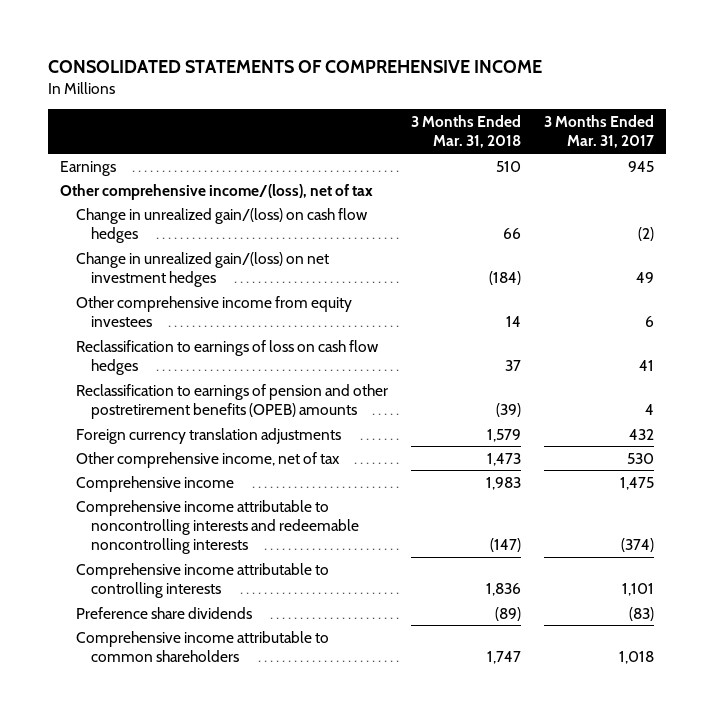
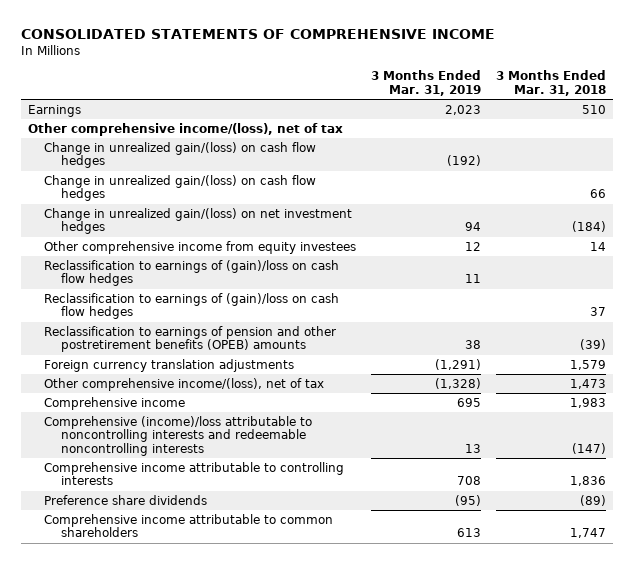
[544,115,655,149] 3 Months Ended Mar. 31, 2017 -> none
none -> [371,70,482,96] 3 Months Ended Mar. 31, 2019
none -> [44,141,317,169] Change in unrealized gain/(loss) on cash flow hedges
none -> [44,259,340,287] Reclassification to earnings of (gain)/loss on cash flow hedges
[75,339,379,376] Reclassification to earnings of loss on cash flow hedges -> [44,292,340,320] Reclassification to earnings of (gain)/loss on cash flow hedges
[75,451,340,468] Other comprehensive income, net of tax -> [44,377,325,391] Other comprehensive income/(loss), net of tax
[75,499,360,555] Comprehensive income attributable to noncontrolling interests and redeemable noncontrolling interests -> [44,415,313,456] Comprehensive (income)/loss attributable to noncontrolling interests and redeemable noncontrolling interests

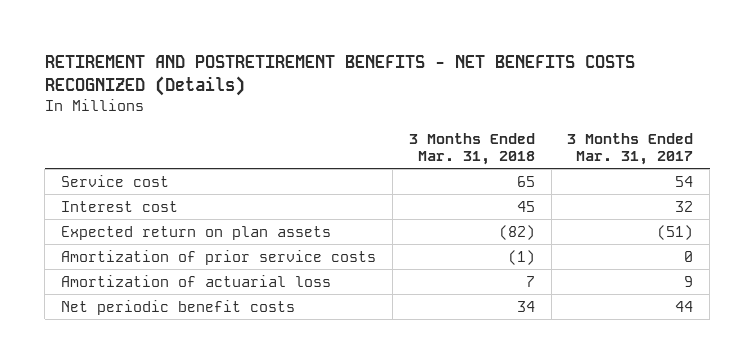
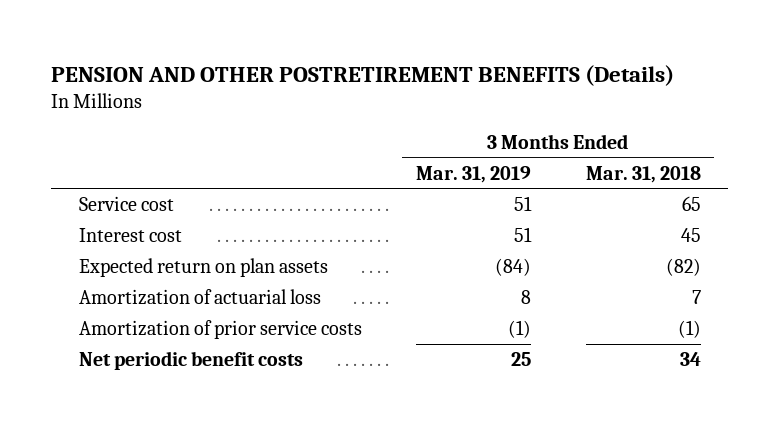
[44,54,635,97] RETIREMENT AND POSTRETIREMENT BENEFITS - NET BENEFITS COSTS RECOGNIZED (Details) -> [51,64,675,86] PENSION AND OTHER POSTRETIREMENT BENEFITS (Details)
[567,132,694,166] 3 Months Ended Mar. 31, 2017 -> none
none -> [416,165,532,183] Mar. 31, 2019
[61,249,377,265] Amortization of prior service costs -> [78,319,362,339] Amortization of prior service costs

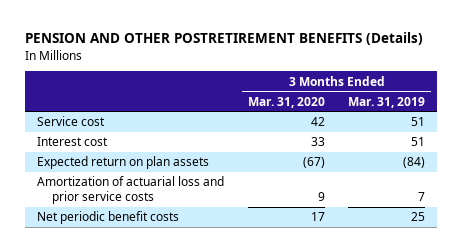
[585,165,701,183] Mar. 31, 2018 -> none
none -> [247,96,325,108] Mar. 31, 2020
[78,319,362,339] Amortization of prior service costs -> none
[78,288,321,305] Amortization of actuarial loss -> [36,176,224,204] Amortization of actuarial loss and prior service costs
[521,289,532,304] 8 -> [418,191,426,201] 7

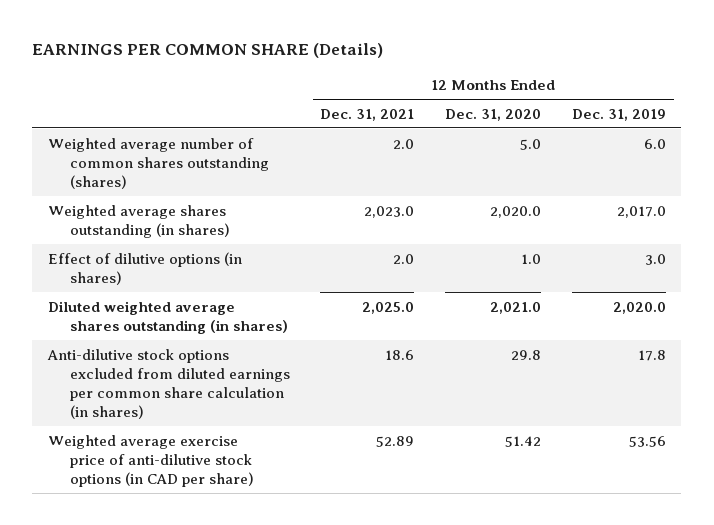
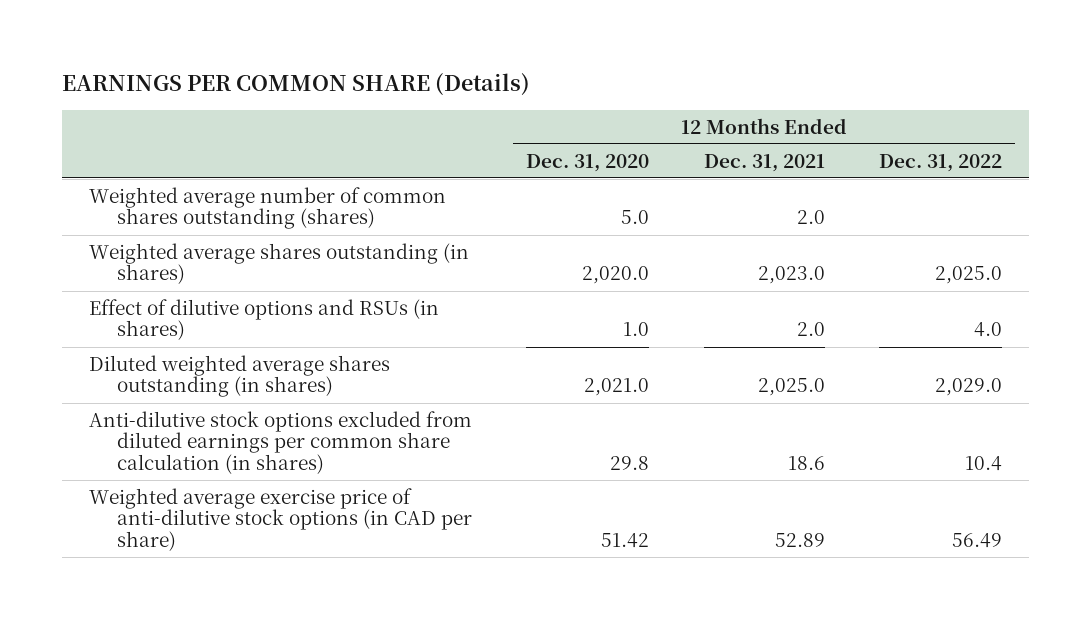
[571,108,666,121] Dec. 31, 2019 -> none
none -> [878,153,1002,172] Dec. 31, 2022
[47,251,242,285] Effect of dilutive options (in shares) -> [89,298,440,341] Effect of dilutive options and RSUs (in shares)

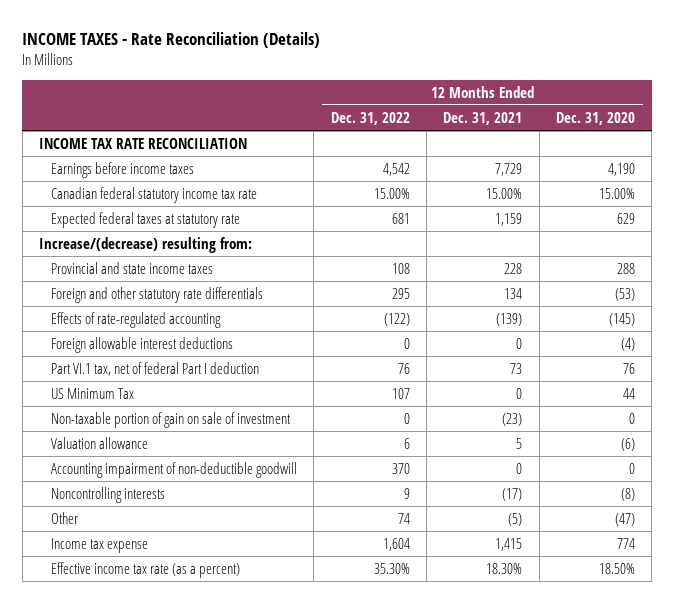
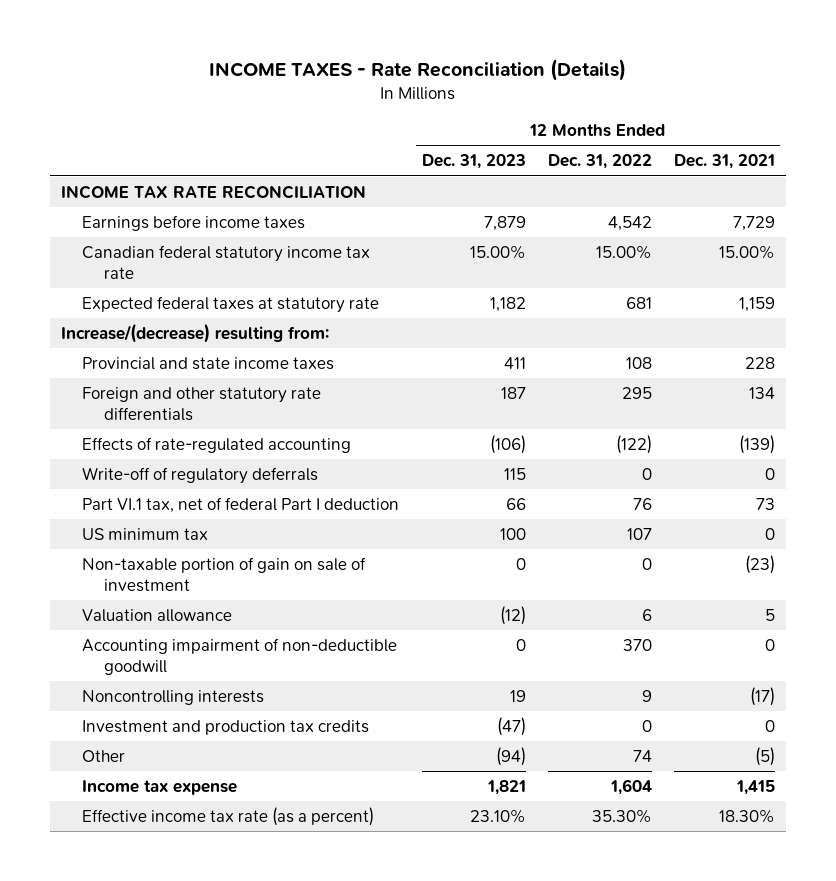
[555,111,635,125] Dec. 31, 2020 -> none
none -> [421,154,526,170] Dec. 31, 2023
[50,336,233,353] Foreign allowable interest deductions -> none
none -> [82,466,319,484] Write-off of regulatory deferrals
[50,387,134,399] US Minimum Tax -> [82,527,209,540] US minimum tax
none -> [82,719,370,735] Investment and production tax credits

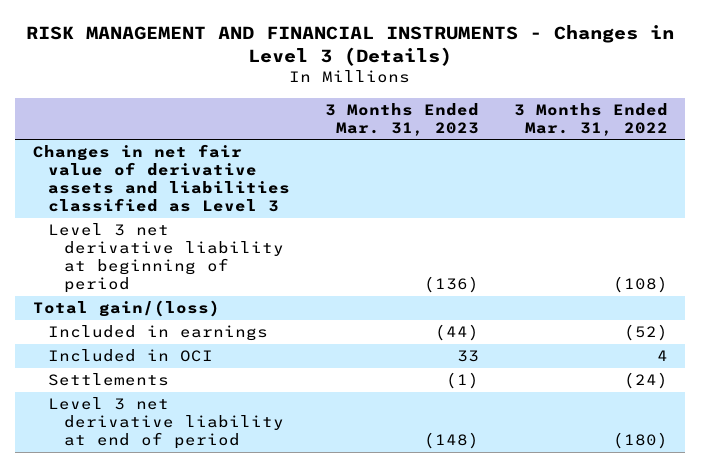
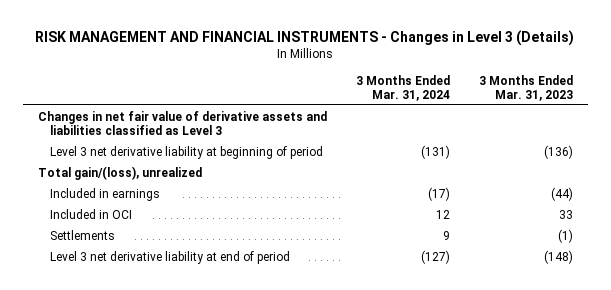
[514,102,669,136] 3 Months Ended Mar. 31, 2022 -> none
none -> [355,74,450,101] 3 Months Ended Mar. 31, 2024
[32,300,220,318] Total gain/(loss) -> [37,165,202,180] Total gain/(loss), unrealized

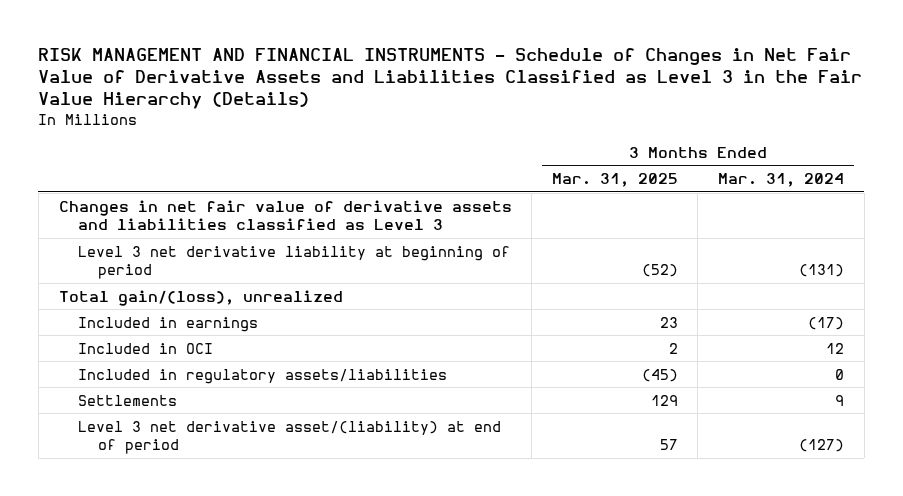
[35,29,575,46] RISK MANAGEMENT AND FINANCIAL INSTRUMENTS - Changes in Level 3 (Details) -> [38,47,863,110] RISK MANAGEMENT AND FINANCIAL INSTRUMENTS - Schedule of Changes in Net Fair Value of Derivative Assets and Liabilities Classified as Level 3 in the Fair Value Hierarchy (Details)
[479,74,574,101] 3 Months Ended Mar. 31, 2023 -> none
none -> [551,173,678,188] Mar. 31, 2025
none -> [78,368,448,384] Included in regulatory assets/liabilities
[49,250,290,264] Level 3 net derivative liability at end of period -> [78,420,502,454] Level 3 net derivative asset/(liability) at end of period

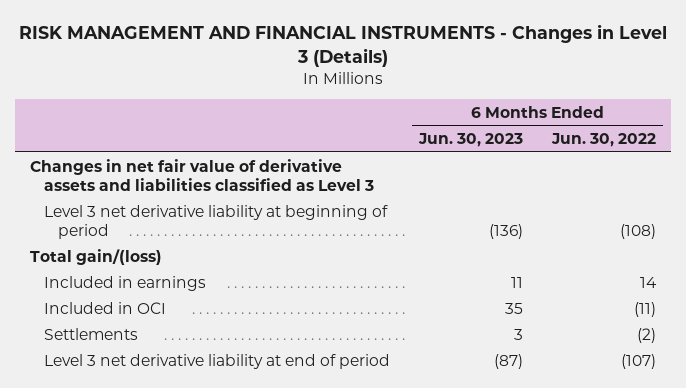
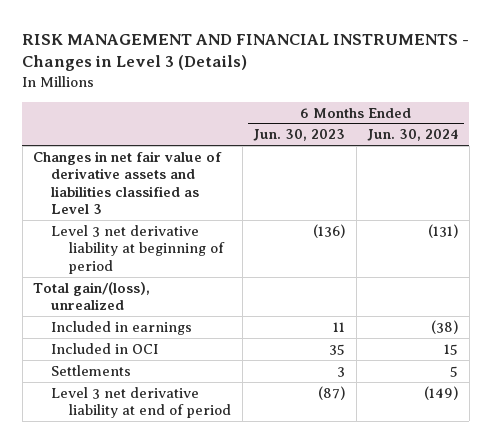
[551,133,657,148] Jun. 30, 2022 -> none
none -> [367,129,459,142] Jun. 30, 2024
[29,248,162,265] Total gain/(loss) -> [33,281,151,311] Total gain/(loss), unrealized

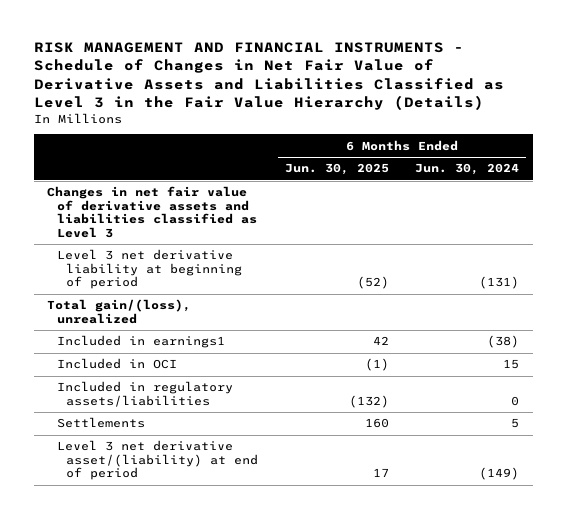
[22,33,470,72] RISK MANAGEMENT AND FINANCIAL INSTRUMENTS - Changes in Level 3 (Details) -> [34,42,505,110] RISK MANAGEMENT AND FINANCIAL INSTRUMENTS - Schedule of Changes in Net Fair Value of Derivative Assets and Liabilities Classified as Level 3 in the Fair Value Hierarchy (Details)
[253,129,346,142] Jun. 30, 2023 -> none
none -> [284,163,389,176] Jun. 30, 2025
[51,320,193,335] Included in earnings -> [56,335,225,349] Included in earnings1
none -> [56,381,233,407] Included in regulatory assets/liabilities
[51,386,232,419] Level 3 net derivative liability at end of period -> [56,440,258,481] Level 3 net derivative asset/(liability) at end of period

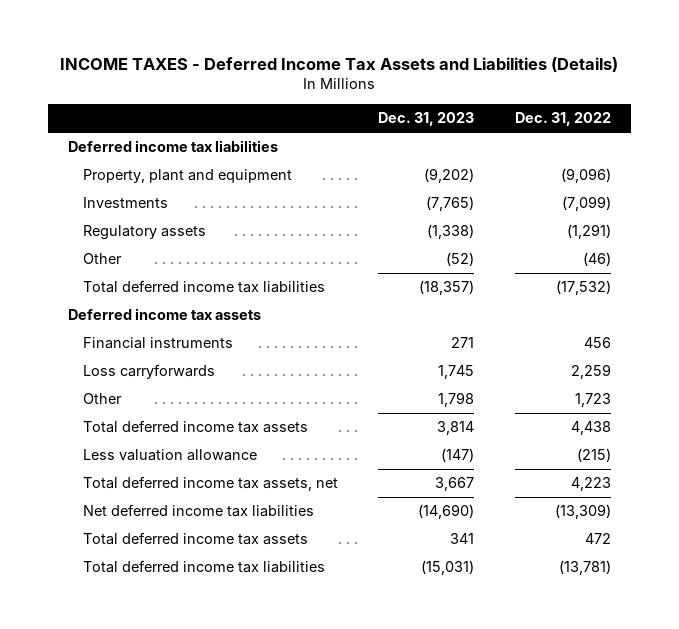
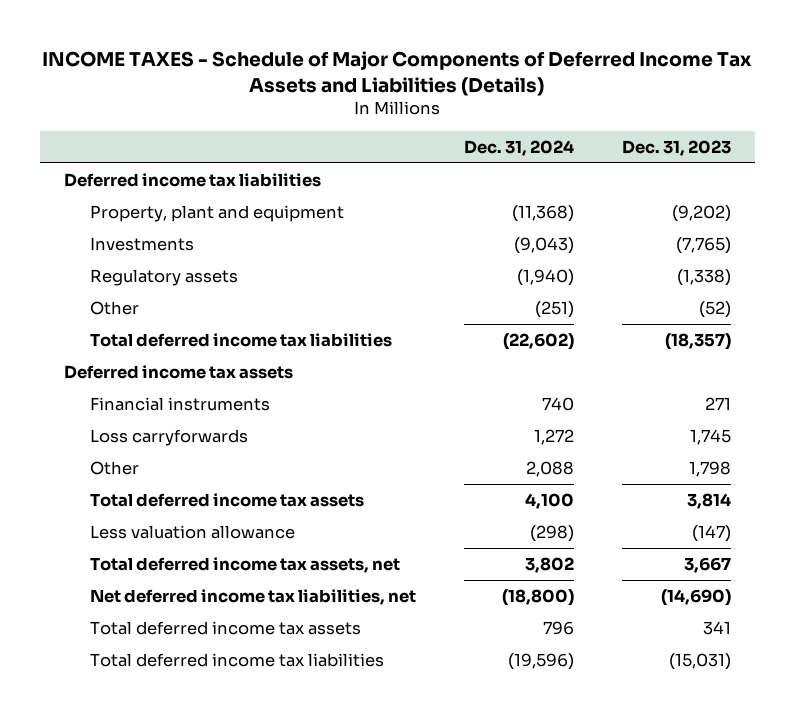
[60,56,619,72] INCOME TAXES - Deferred Income Tax Assets and Liabilities (Details) -> [42,50,753,96] INCOME TAXES - Schedule of Major Components of Deferred Income Tax Assets and Liabilities (Details)
[514,112,611,127] Dec. 31, 2022 -> none
none -> [464,139,575,156] Dec. 31, 2024
[82,504,314,518] Net deferred income tax liabilities -> [90,588,417,605] Net deferred income tax liabilities, net

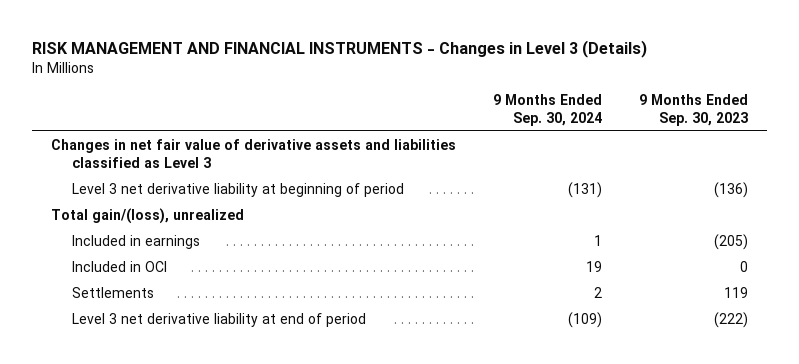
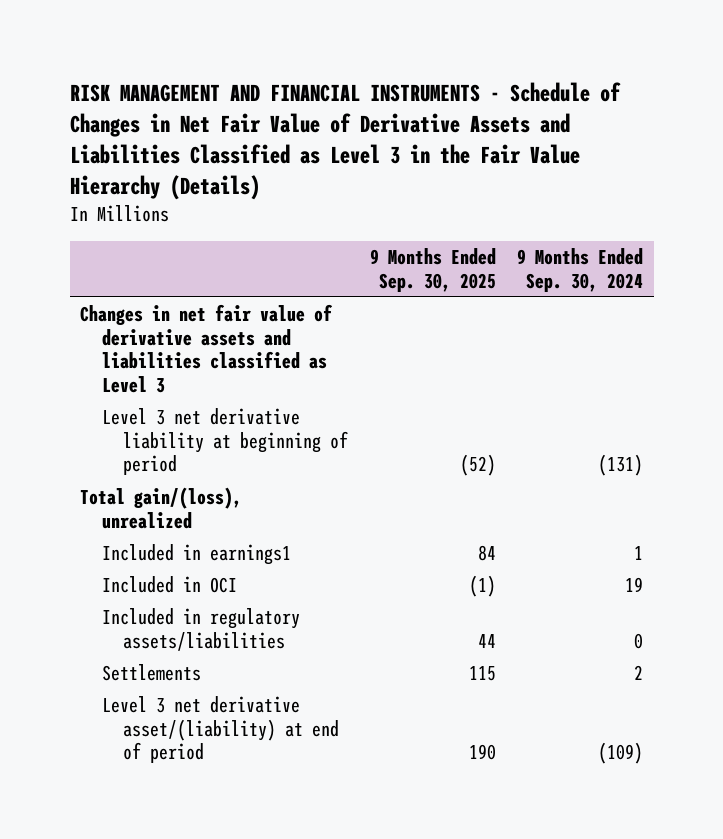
[31,39,647,58] RISK MANAGEMENT AND FINANCIAL INSTRUMENTS - Changes in Level 3 (Details) -> [69,81,621,200] RISK MANAGEMENT AND FINANCIAL INSTRUMENTS - Schedule of Changes in Net Fair Value of Derivative Assets and Liabilities Classified as Level 3 in the Fair Value Hierarchy (Details)
[639,93,749,126] 9 Months Ended Sep. 30, 2023 -> none
none -> [369,248,496,292] 9 Months Ended Sep. 30, 2025
[72,234,201,249] Included in earnings -> [101,544,291,566] Included in earnings1
none -> [101,608,300,651] Included in regulatory assets/liabilities
[72,312,367,327] Level 3 net derivative liability at end of period -> [101,696,340,764] Level 3 net derivative asset/(liability) at end of period

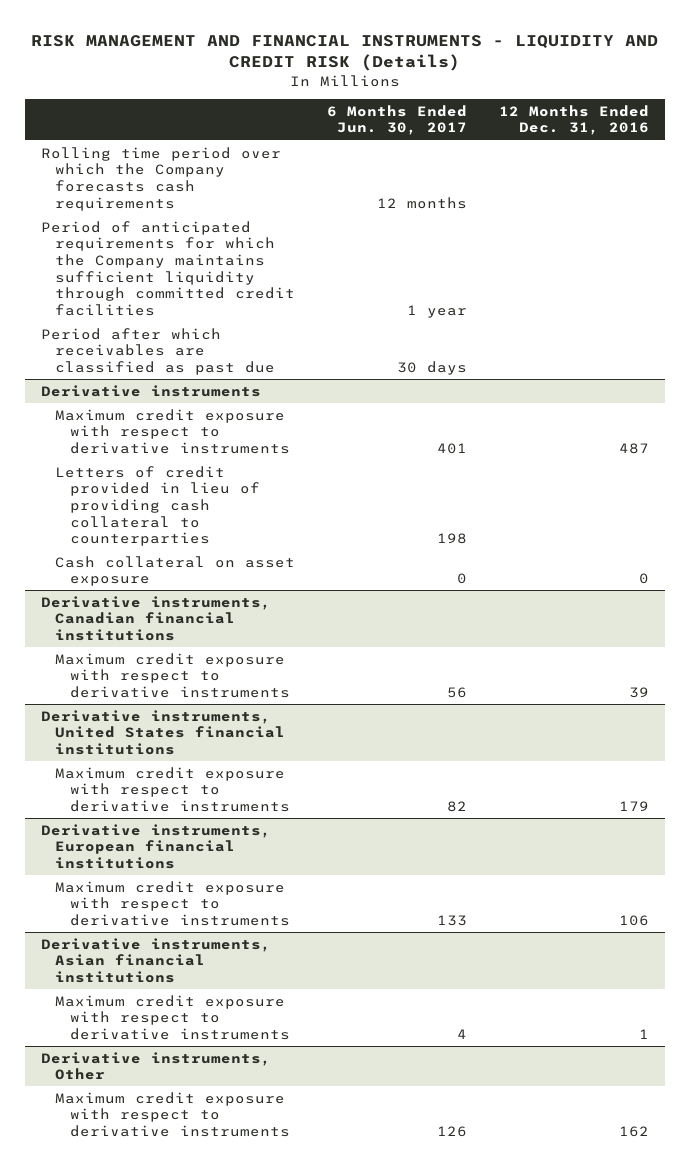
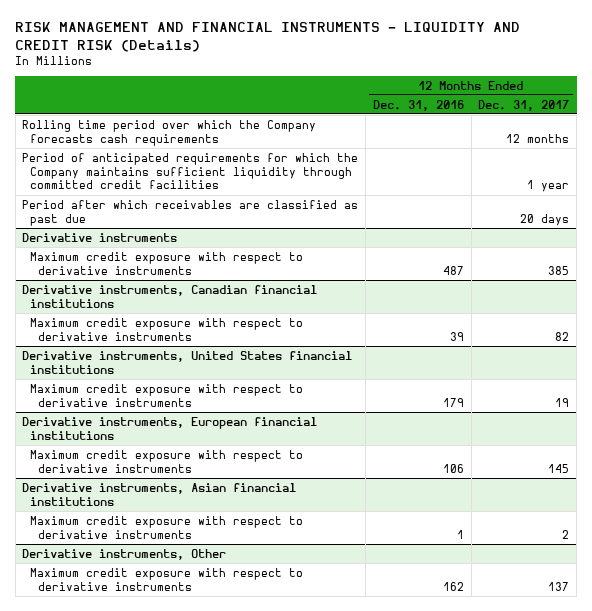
[327,104,468,136] 6 Months Ended Jun. 30, 2017 -> none
none -> [478,99,570,111] Dec. 31, 2017
[55,465,261,547] Letters of credit provided in lieu of providing cash collateral to counterparties -> none
[55,555,296,587] Cash collateral on asset exposure -> none

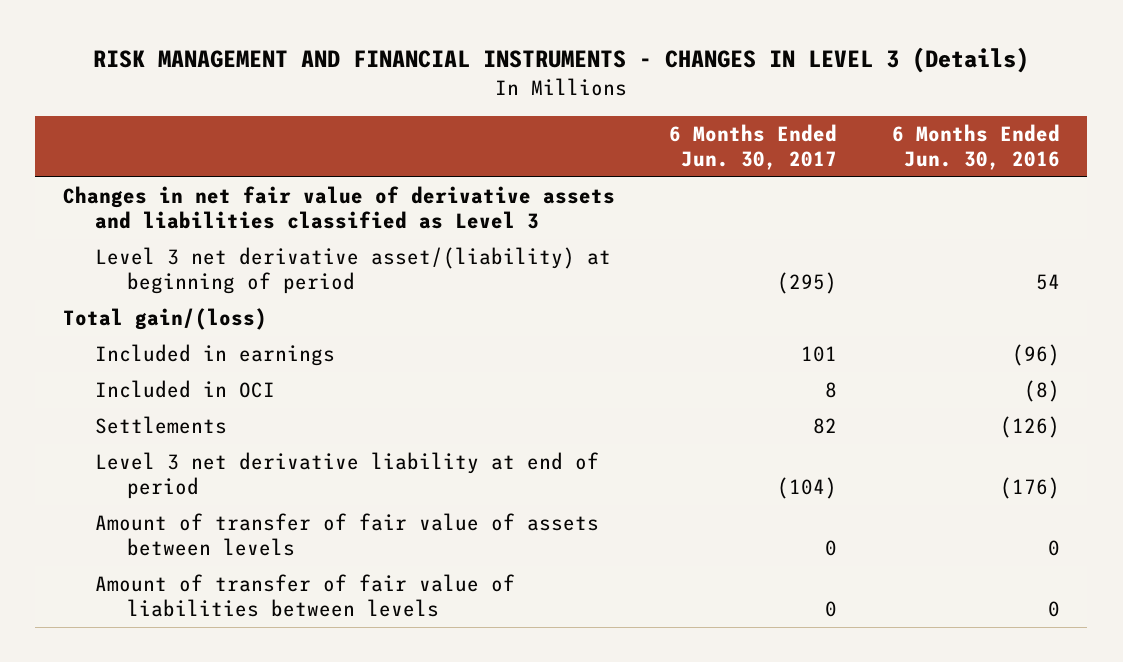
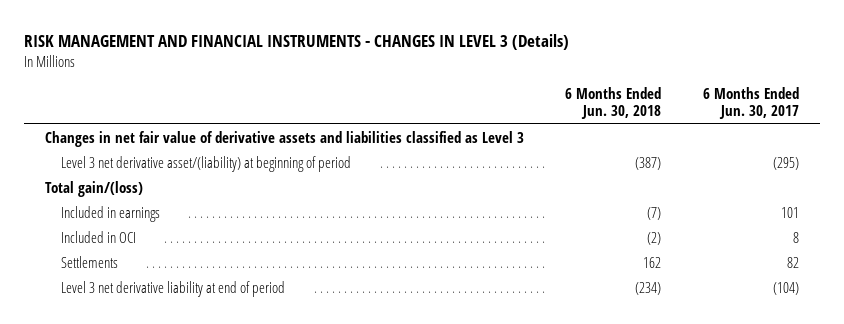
[892,123,1061,171] 6 Months Ended Jun. 30, 2016 -> none
none -> [565,87,662,120] 6 Months Ended Jun. 30, 2018
[94,513,599,557] Amount of transfer of fair value of assets between levels -> none
[94,574,515,618] Amount of transfer of fair value of liabilities between levels -> none

